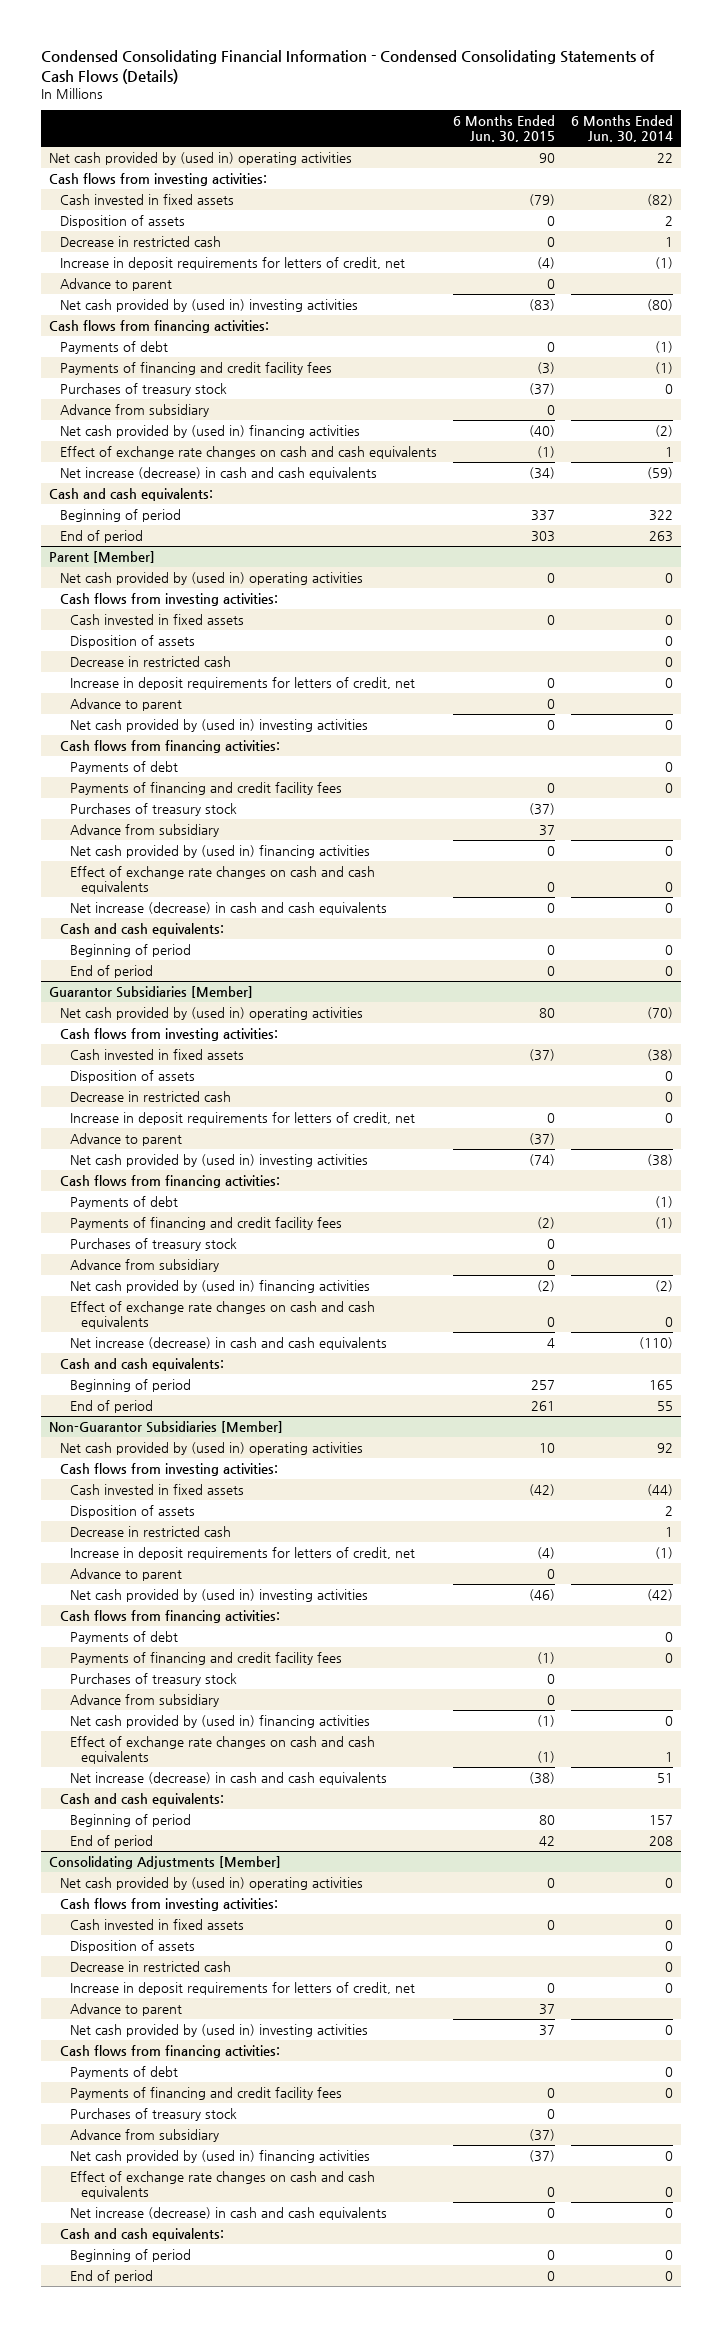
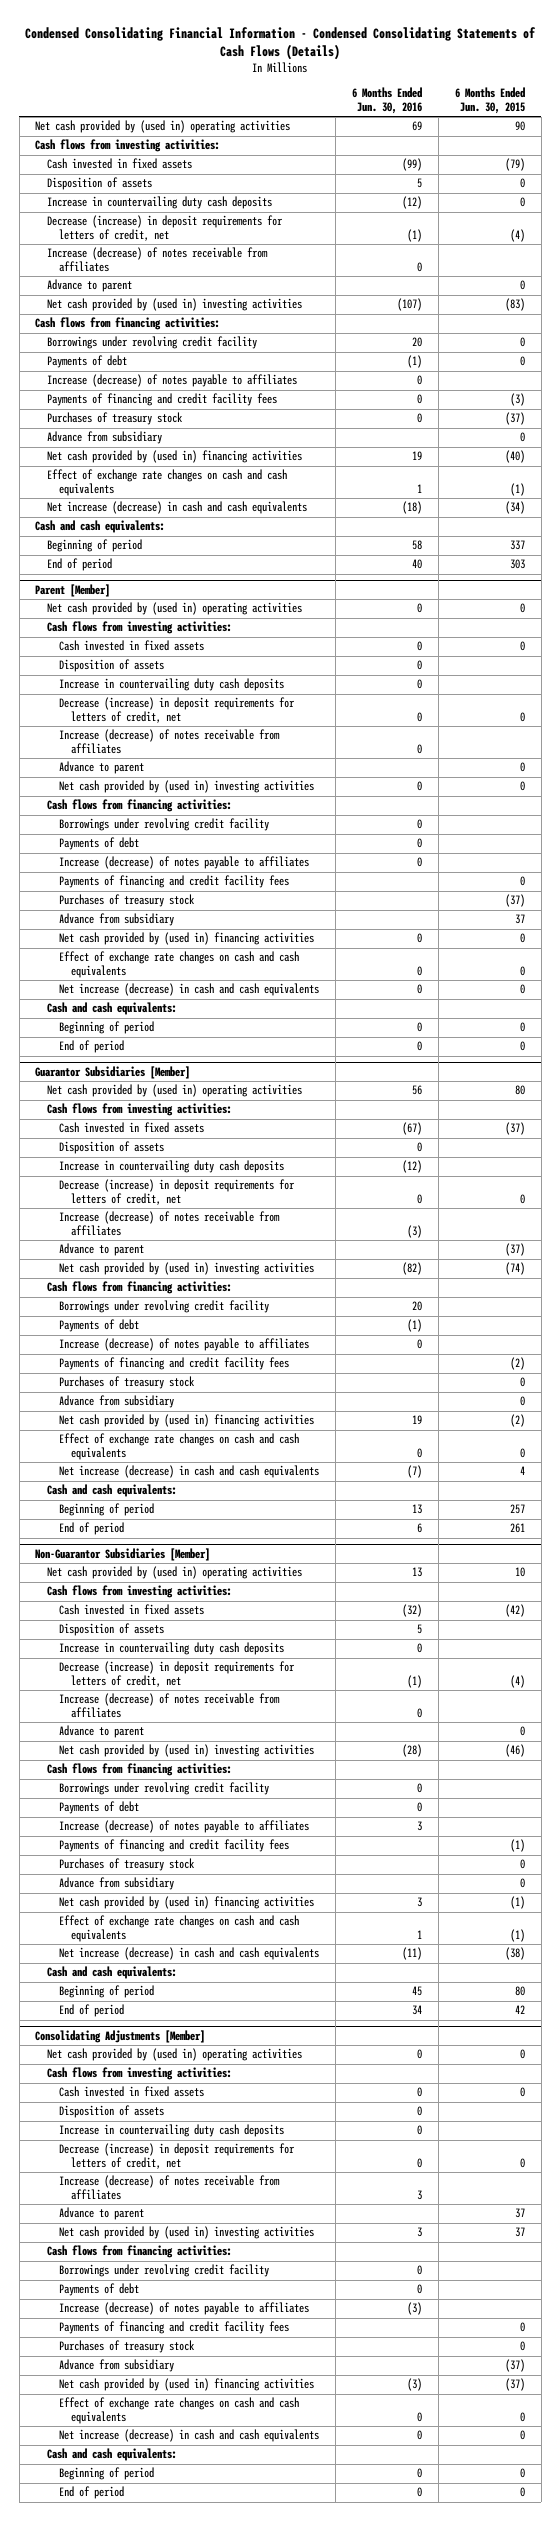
[571,115,674,143] 6 Months Ended Jun. 30, 2014 -> none
none -> [352,87,423,115] 6 Months Ended Jun. 30, 2016
[59,235,221,247] Decrease in restricted cash -> none
none -> [47,196,273,210] Increase in countervailing duty cash deposits
[59,256,405,270] Increase in deposit requirements for letters of credit, net -> [47,215,284,242] Decrease (increase) in deposit requirements for letters of credit, net
none -> [47,247,269,273] Increase (decrease) of notes receivable from affiliates
none -> [47,336,258,350] Borrowings under revolving credit facility
none -> [47,374,298,388] Increase (decrease) of notes payable to affiliates
[70,655,232,667] Decrease in restricted cash -> none
none -> [59,678,285,692] Increase in countervailing duty cash deposits
[70,676,416,690] Increase in deposit requirements for letters of credit, net -> [59,697,296,724] Decrease (increase) in deposit requirements for letters of credit, net
none -> [59,729,281,755] Increase (decrease) of notes receivable from affiliates
none -> [59,818,270,832] Borrowings under revolving credit facility
none -> [59,856,310,870] Increase (decrease) of notes payable to affiliates
[70,1090,232,1102] Decrease in restricted cash -> none
none -> [59,1160,285,1174] Increase in countervailing duty cash deposits
[70,1111,416,1125] Increase in deposit requirements for letters of credit, net -> [59,1179,296,1206] Decrease (increase) in deposit requirements for letters of credit, net
none -> [59,1211,281,1237] Increase (decrease) of notes receivable from affiliates
none -> [59,1300,270,1314] Borrowings under revolving credit facility
none -> [59,1338,310,1352] Increase (decrease) of notes payable to affiliates
[70,1525,232,1537] Decrease in restricted cash -> none
none -> [59,1642,285,1656] Increase in countervailing duty cash deposits
[70,1546,416,1560] Increase in deposit requirements for letters of credit, net -> [59,1661,296,1688] Decrease (increase) in deposit requirements for letters of credit, net
none -> [59,1693,281,1719] Increase (decrease) of notes receivable from affiliates
none -> [59,1782,270,1796] Borrowings under revolving credit facility
none -> [59,1820,310,1834] Increase (decrease) of notes payable to affiliates
[70,1960,232,1972] Decrease in restricted cash -> none
none -> [59,2124,285,2138] Increase in countervailing duty cash deposits
[70,1981,416,1995] Increase in deposit requirements for letters of credit, net -> [59,2143,296,2170] Decrease (increase) in deposit requirements for letters of credit, net
none -> [59,2175,281,2201] Increase (decrease) of notes receivable from affiliates
none -> [59,2264,270,2278] Borrowings under revolving credit facility
none -> [59,2302,310,2316] Increase (decrease) of notes payable to affiliates

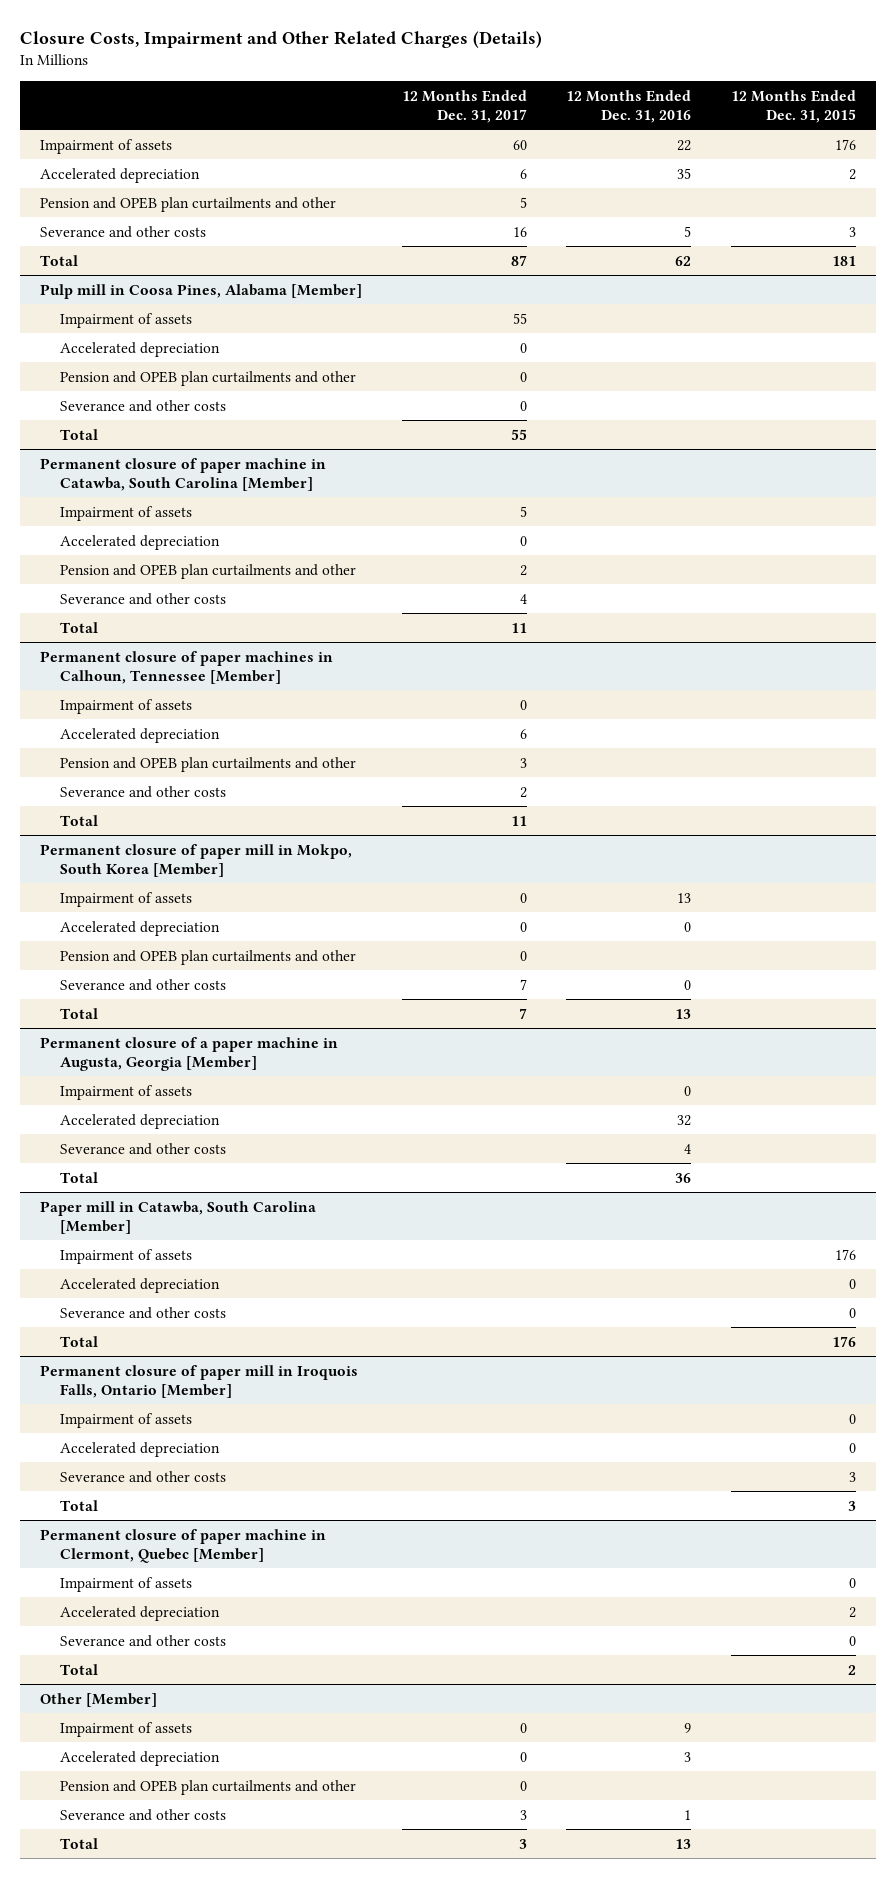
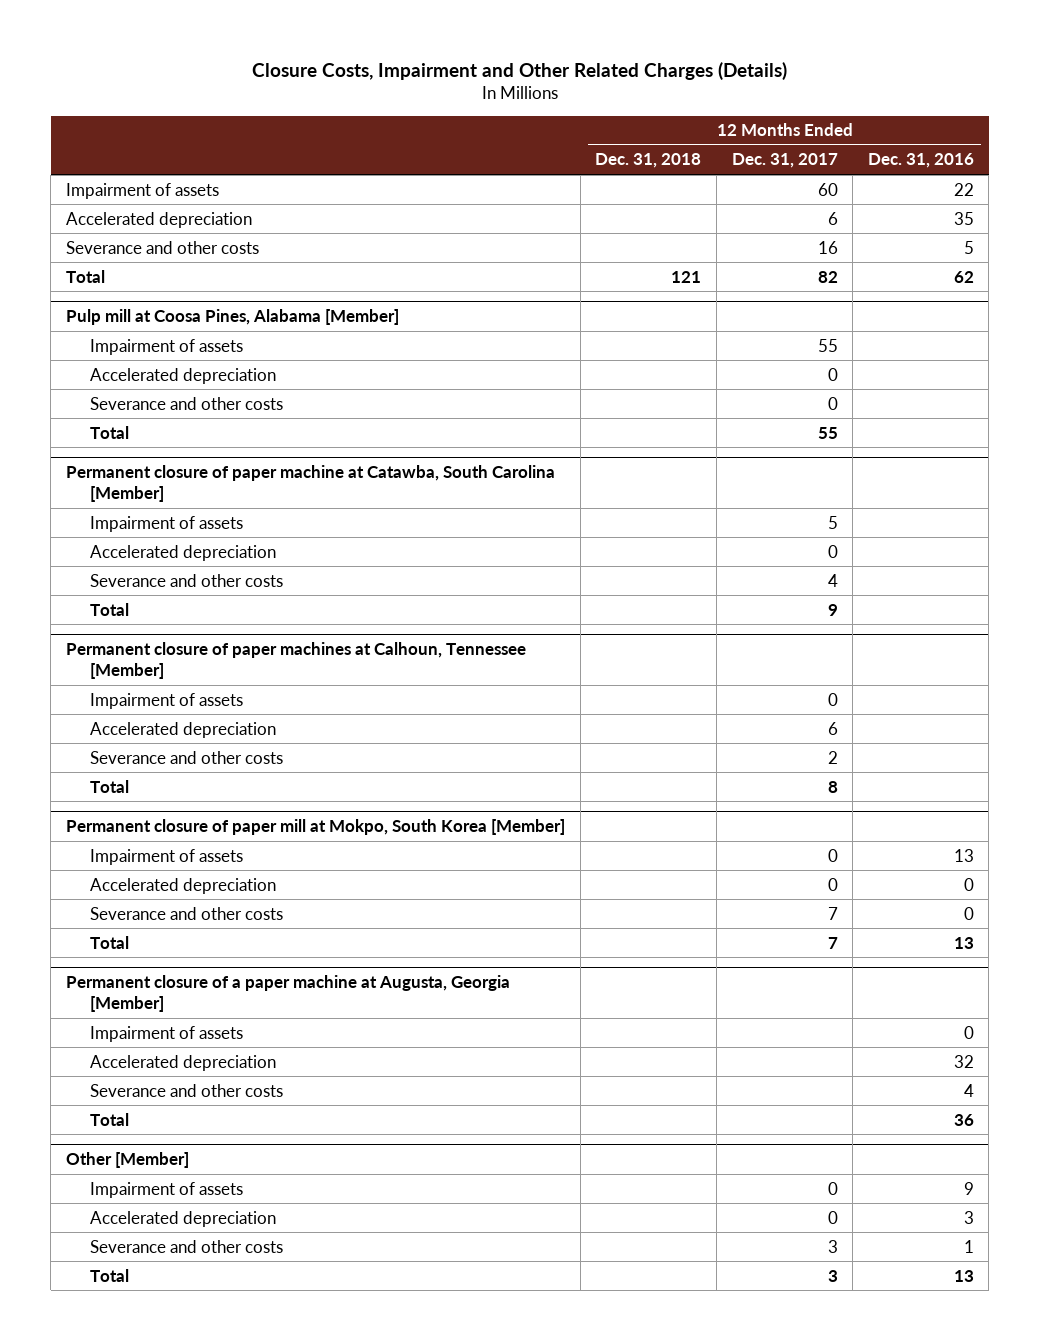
[731,89,857,123] 12 Months Ended Dec. 31, 2015 -> none
none -> [595,153,702,169] Dec. 31, 2018
[39,196,336,212] Pension and OPEB plan curtailments and other -> none
[510,254,527,266] 87 -> [817,270,838,283] 82
[39,283,362,299] Pulp mill in Coosa Pines, Alabama [Member] -> [66,309,400,326] Pulp mill at Coosa Pines, Alabama [Member]
[60,370,357,386] Pension and OPEB plan curtailments and other -> none
[39,457,326,491] Permanent closure of paper machine in Catawba, South Carolina [Member] -> [66,465,556,503] Permanent closure of paper machine at Catawba, South Carolina [Member]
[60,563,357,579] Pension and OPEB plan curtailments and other -> none
[510,622,527,633] 11 -> [827,603,838,616] 9
[39,650,333,684] Permanent closure of paper machines in Calhoun, Tennessee [Member] -> [66,642,527,680] Permanent closure of paper machines at Calhoun, Tennessee [Member]
[60,756,357,772] Pension and OPEB plan curtailments and other -> none
[510,815,527,826] 11 -> [827,780,838,793] 8
[39,843,352,877] Permanent closure of paper mill in Mokpo, South Korea [Member] -> [66,819,566,836] Permanent closure of paper mill at Mokpo, South Korea [Member]
[60,949,357,965] Pension and OPEB plan curtailments and other -> none
[39,1036,338,1071] Permanent closure of a paper machine in Augusta, Georgia [Member] -> [66,975,511,1013] Permanent closure of a paper machine at Augusta, Georgia [Member]
[39,1200,316,1234] Paper mill in Catawba, South Carolina [Member] -> none
[60,1248,193,1264] Impairment of assets -> none
[60,1277,221,1293] Accelerated depreciation -> none
[60,1306,227,1319] Severance and other costs -> none
[60,1335,99,1347] Total -> none
[39,1364,358,1398] Permanent closure of paper mill in Iroquois Falls, Ontario [Member] -> none
[60,1412,193,1428] Impairment of assets -> none
[60,1441,221,1457] Accelerated depreciation -> none
[60,1470,227,1483] Severance and other costs -> none
[60,1499,99,1511] Total -> none
[39,1528,326,1563] Permanent closure of paper machine in Clermont, Quebec [Member] -> none
[60,1576,193,1592] Impairment of assets -> none
[60,1605,221,1621] Accelerated depreciation -> none
[60,1634,227,1647] Severance and other costs -> none
[60,1663,99,1675] Total -> none
[60,1779,357,1795] Pension and OPEB plan curtailments and other -> none

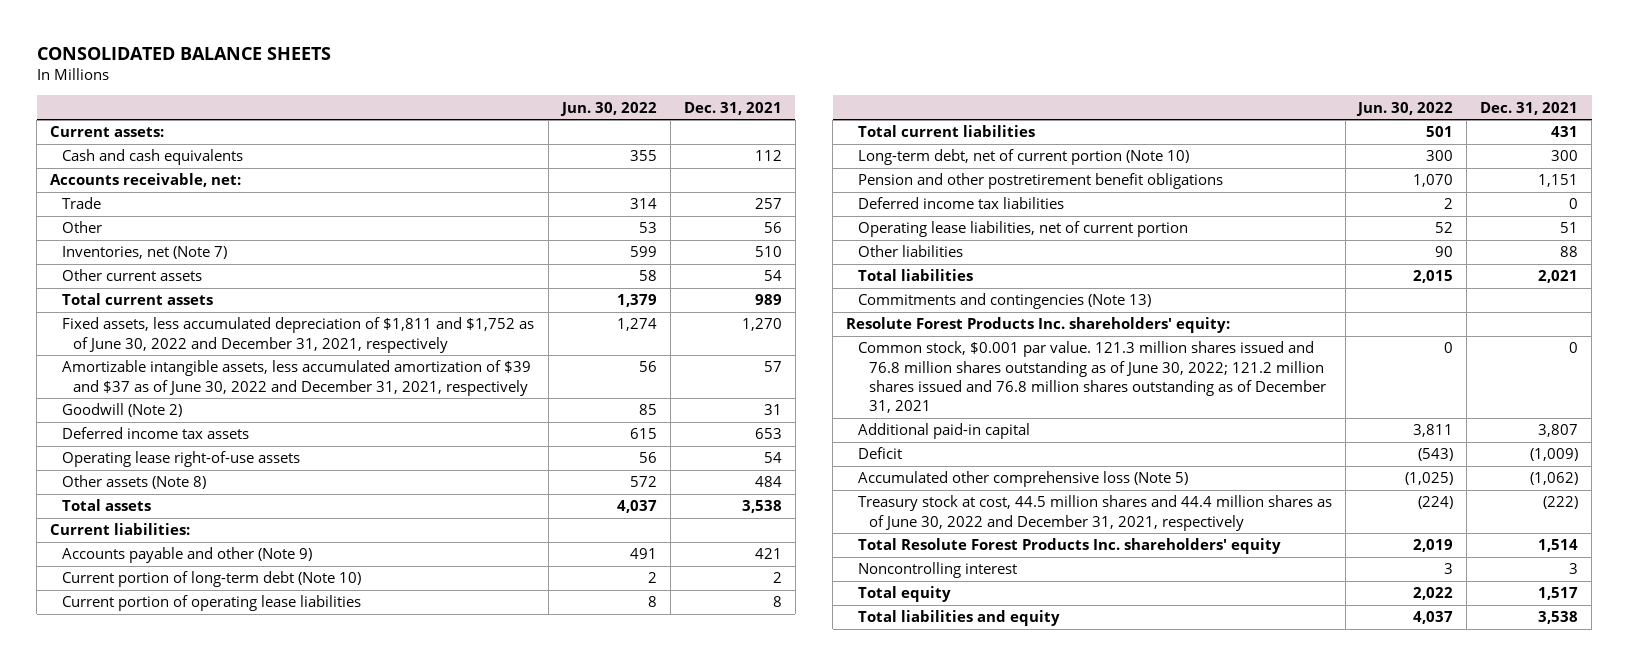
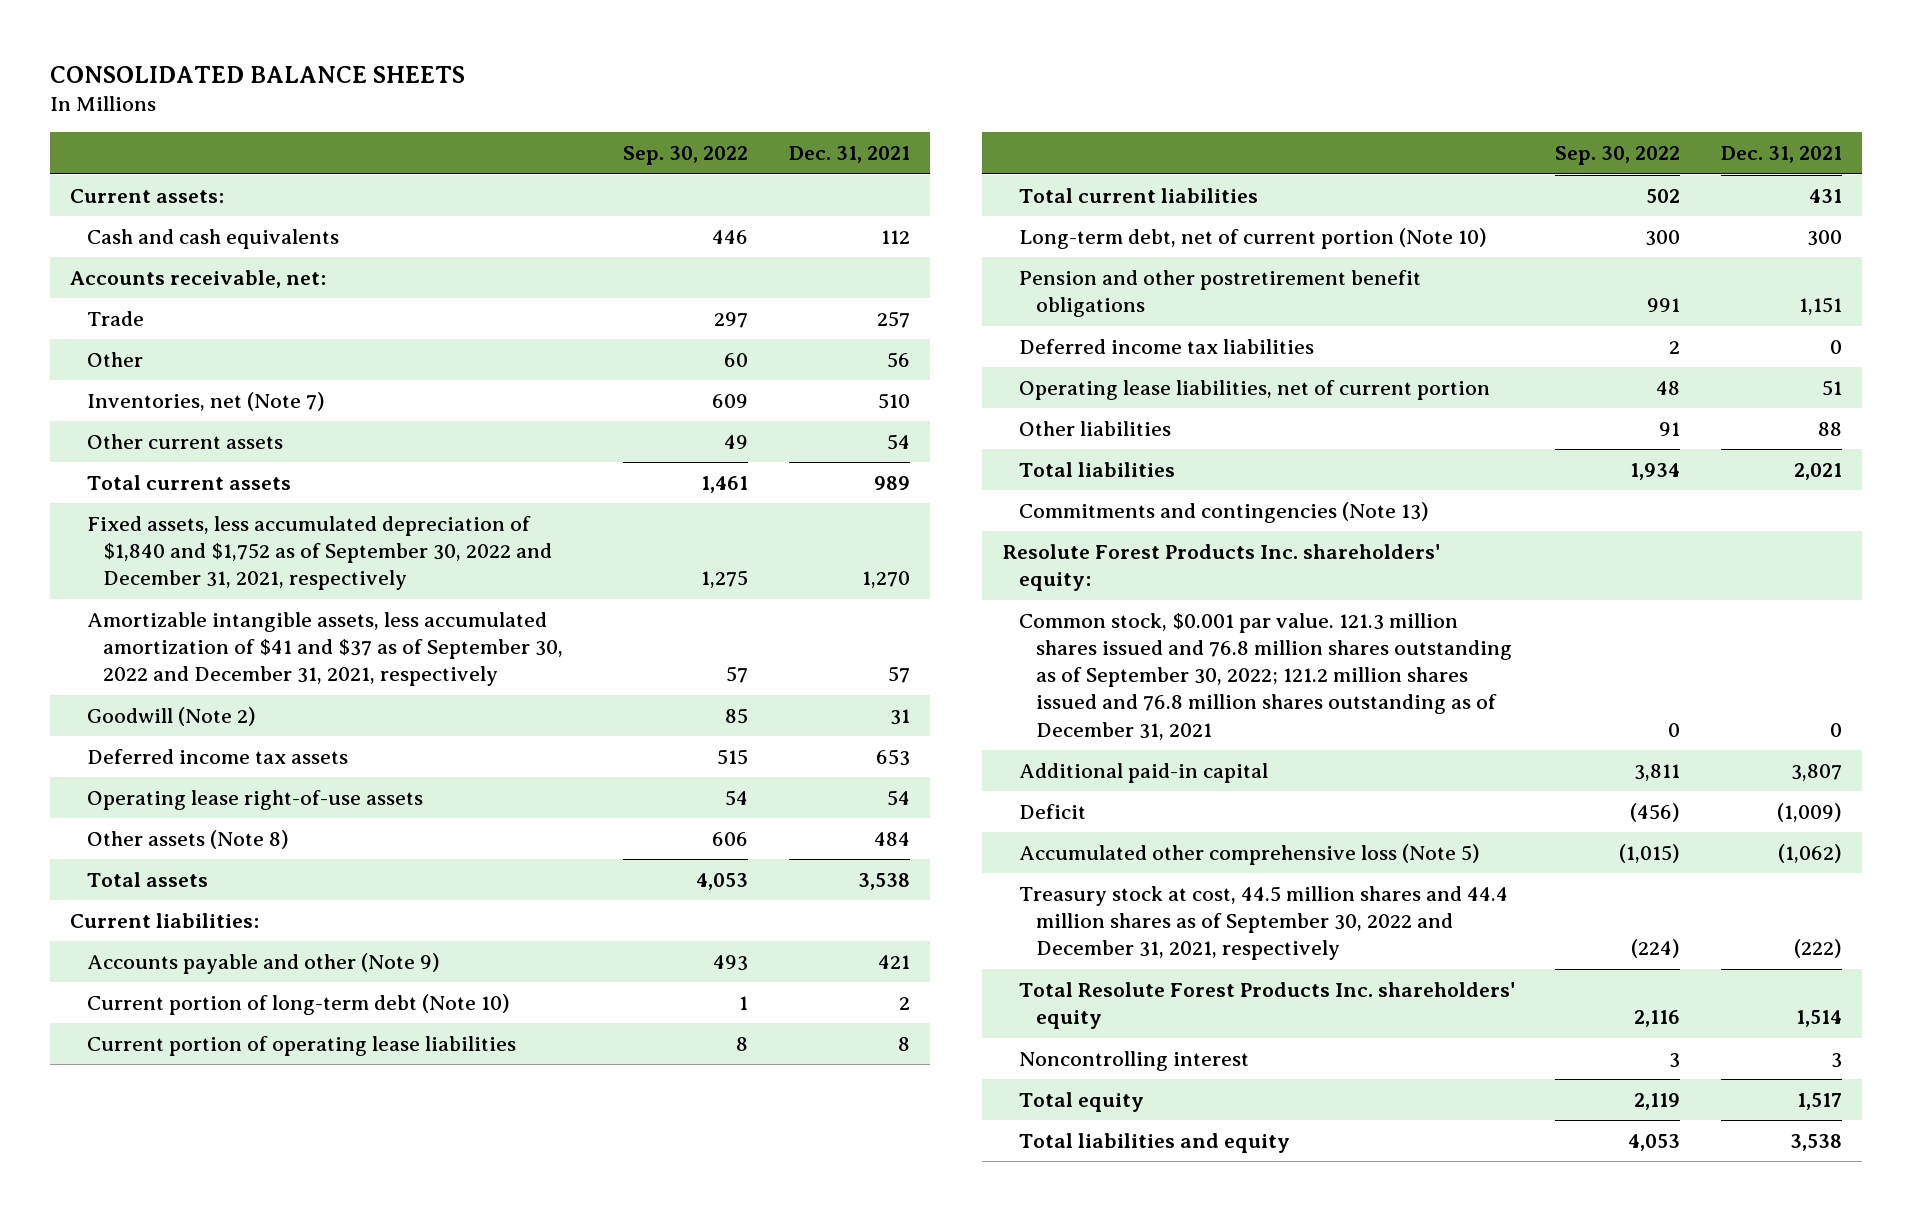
[560,101,658,116] Jun. 30, 2022 -> none
none -> [623,146,749,166] Sep. 30, 2022
[61,317,534,353] Fixed assets, less accumulated depreciation of $1,811 and $1,752 as of June 30, 2022 and December 31, 2021, respectively -> [86,515,553,591] Fixed assets, less accumulated depreciation of $1,840 and $1,752 as of September 30, 2022 and December 31, 2021, respectively
[61,360,531,396] Amortizable intangible assets, less accumulated amortization of $39 and $37 as of June 30, 2022 and December 31, 2021, respectively -> [86,611,564,687] Amortizable intangible assets, less accumulated amortization of $41 and $37 as of September 30, 2022 and December 31, 2021, respectively
[857,341,1327,413] Common stock, $0.001 par value. 121.3 million shares issued and 76.8 million shares outstanding as of June 30, 2022; 121.2 million shares issued and 76.8 million shares outstanding as of December 31, 2021 -> [1019,612,1512,740] Common stock, $0.001 par value. 121.3 million shares issued and 76.8 million shares outstanding as of September 30, 2022; 121.2 million shares issued and 76.8 million shares outstanding as of December 31, 2021
[857,495,1332,531] Treasury stock at cost, 44.5 million shares and 44.4 million shares as of June 30, 2022 and December 31, 2021, respectively -> [1019,885,1509,961] Treasury stock at cost, 44.5 million shares and 44.4 million shares as of September 30, 2022 and December 31, 2021, respectively

